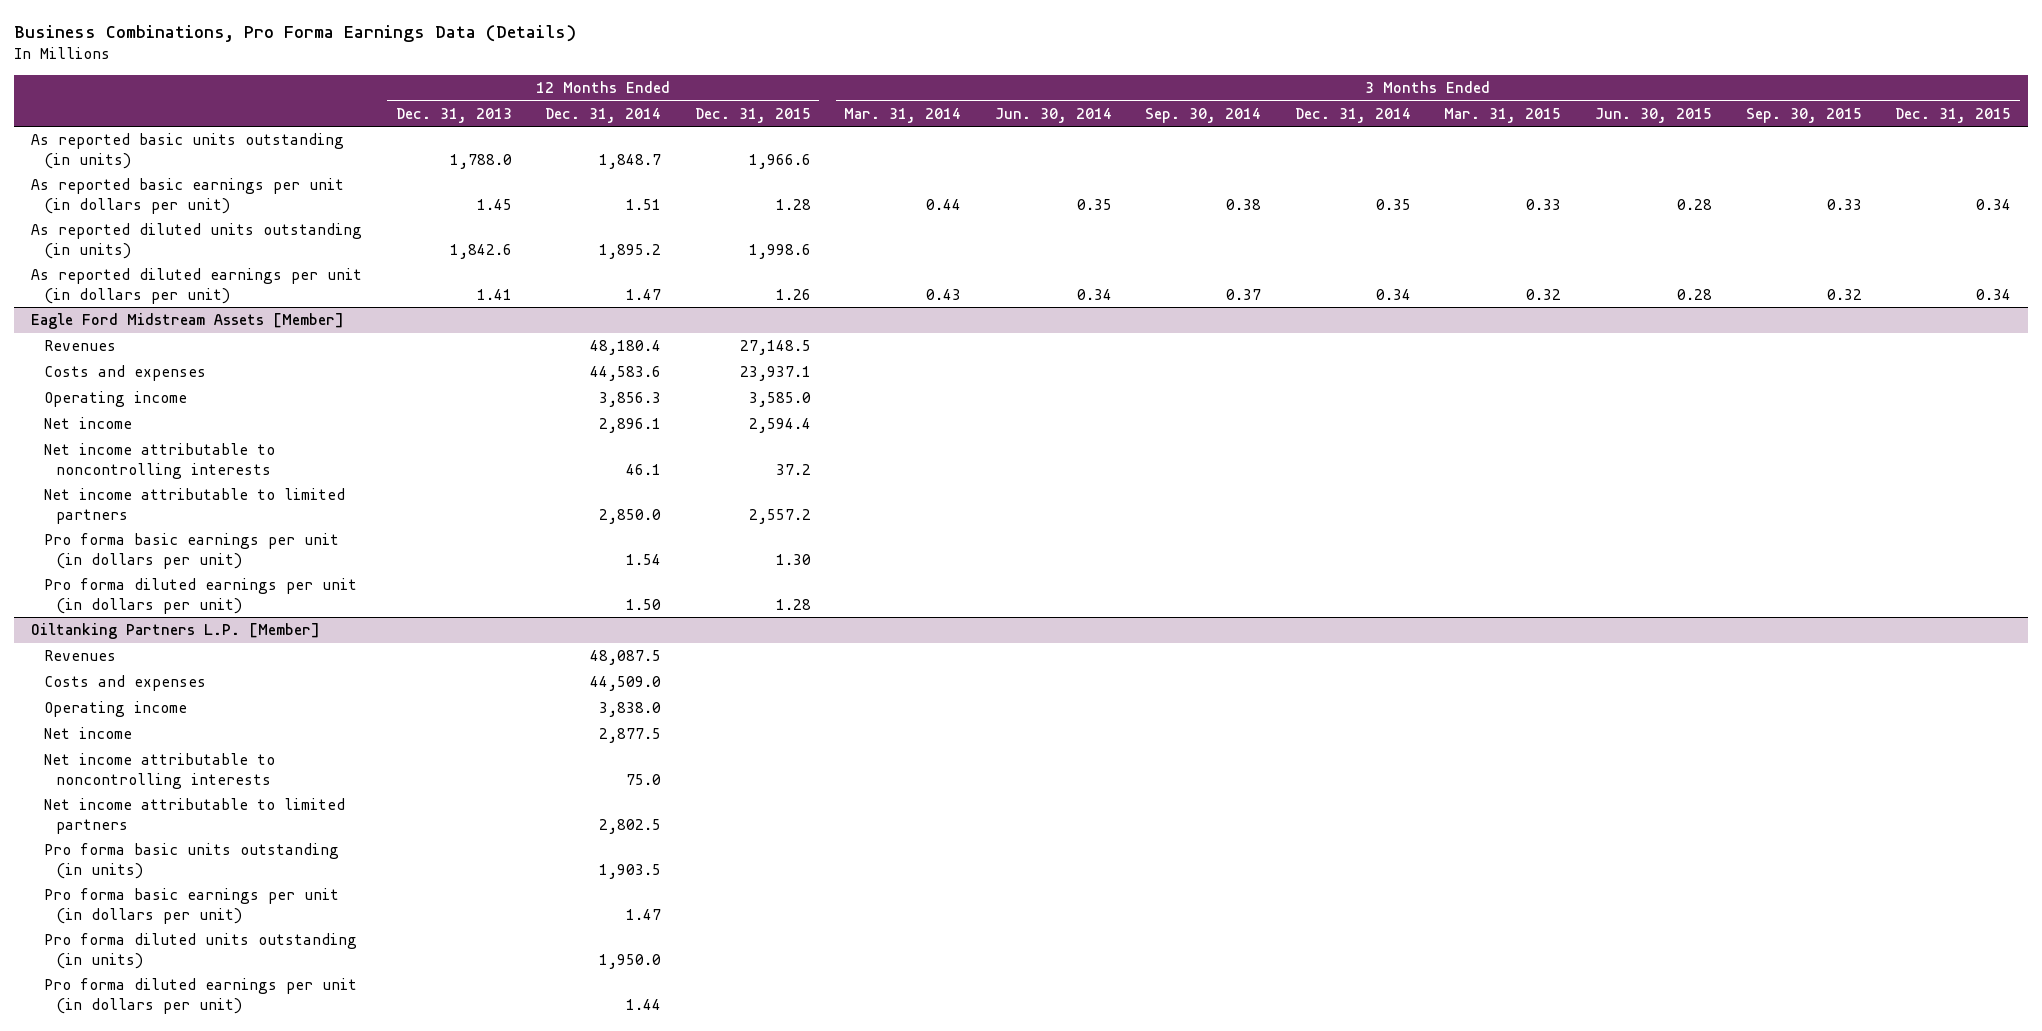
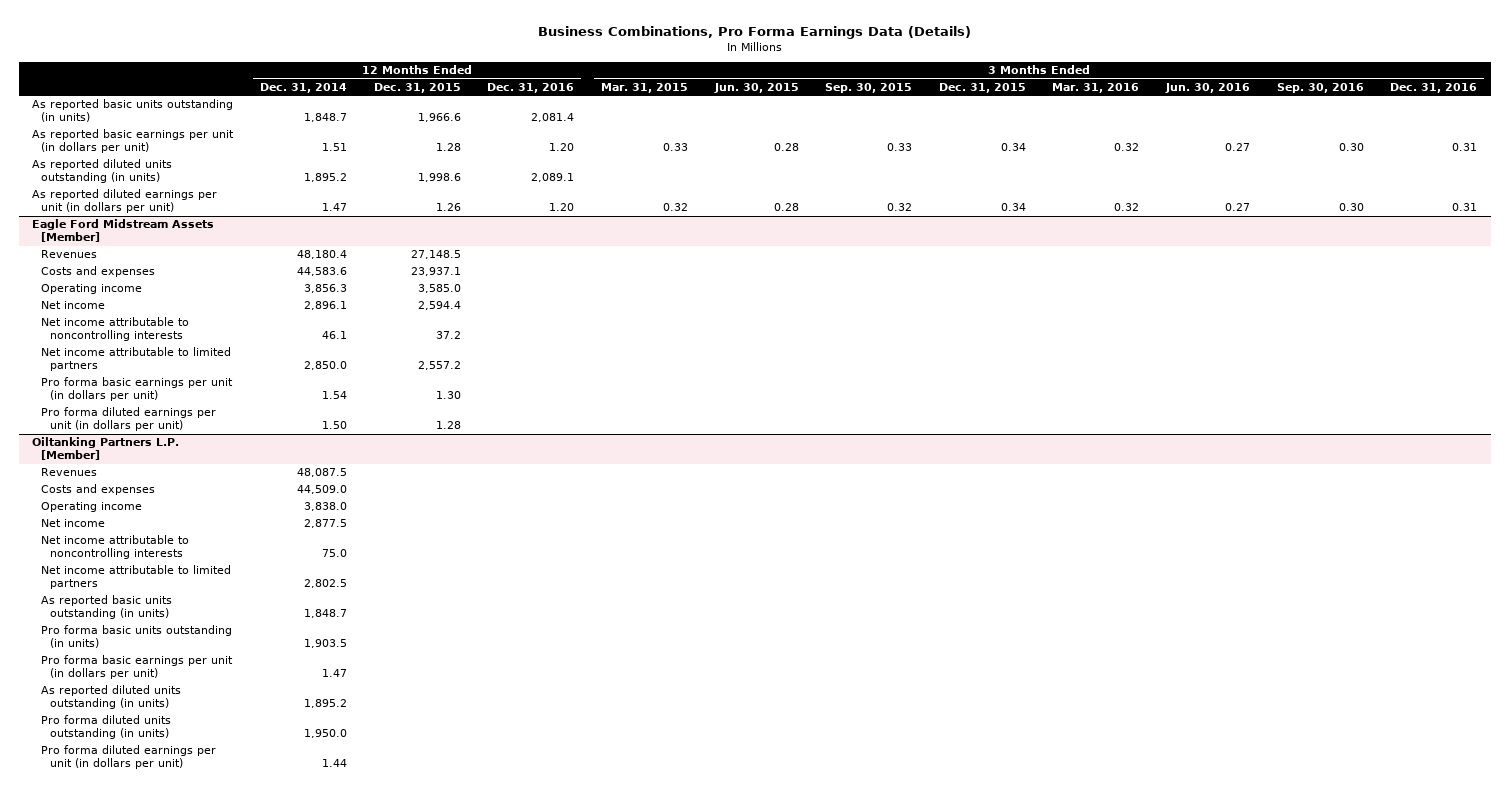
[395,107,512,123] Dec. 31, 2013 -> none
[844,107,962,123] Mar. 31, 2014 -> none
[994,107,1112,123] Jun. 30, 2014 -> none
[1145,107,1262,123] Sep. 30, 2014 -> none
[1294,107,1411,123] Dec. 31, 2014 -> none
none -> [487,83,575,94] Dec. 31, 2016
none -> [1052,83,1140,94] Mar. 31, 2016
none -> [1165,83,1251,94] Jun. 30, 2016
none -> [1276,83,1364,94] Sep. 30, 2016
none -> [1390,83,1478,94] Dec. 31, 2016
none -> [41,595,173,620] As reported basic units outstanding (in units)
none -> [41,685,182,710] As reported diluted units outstanding (in units)

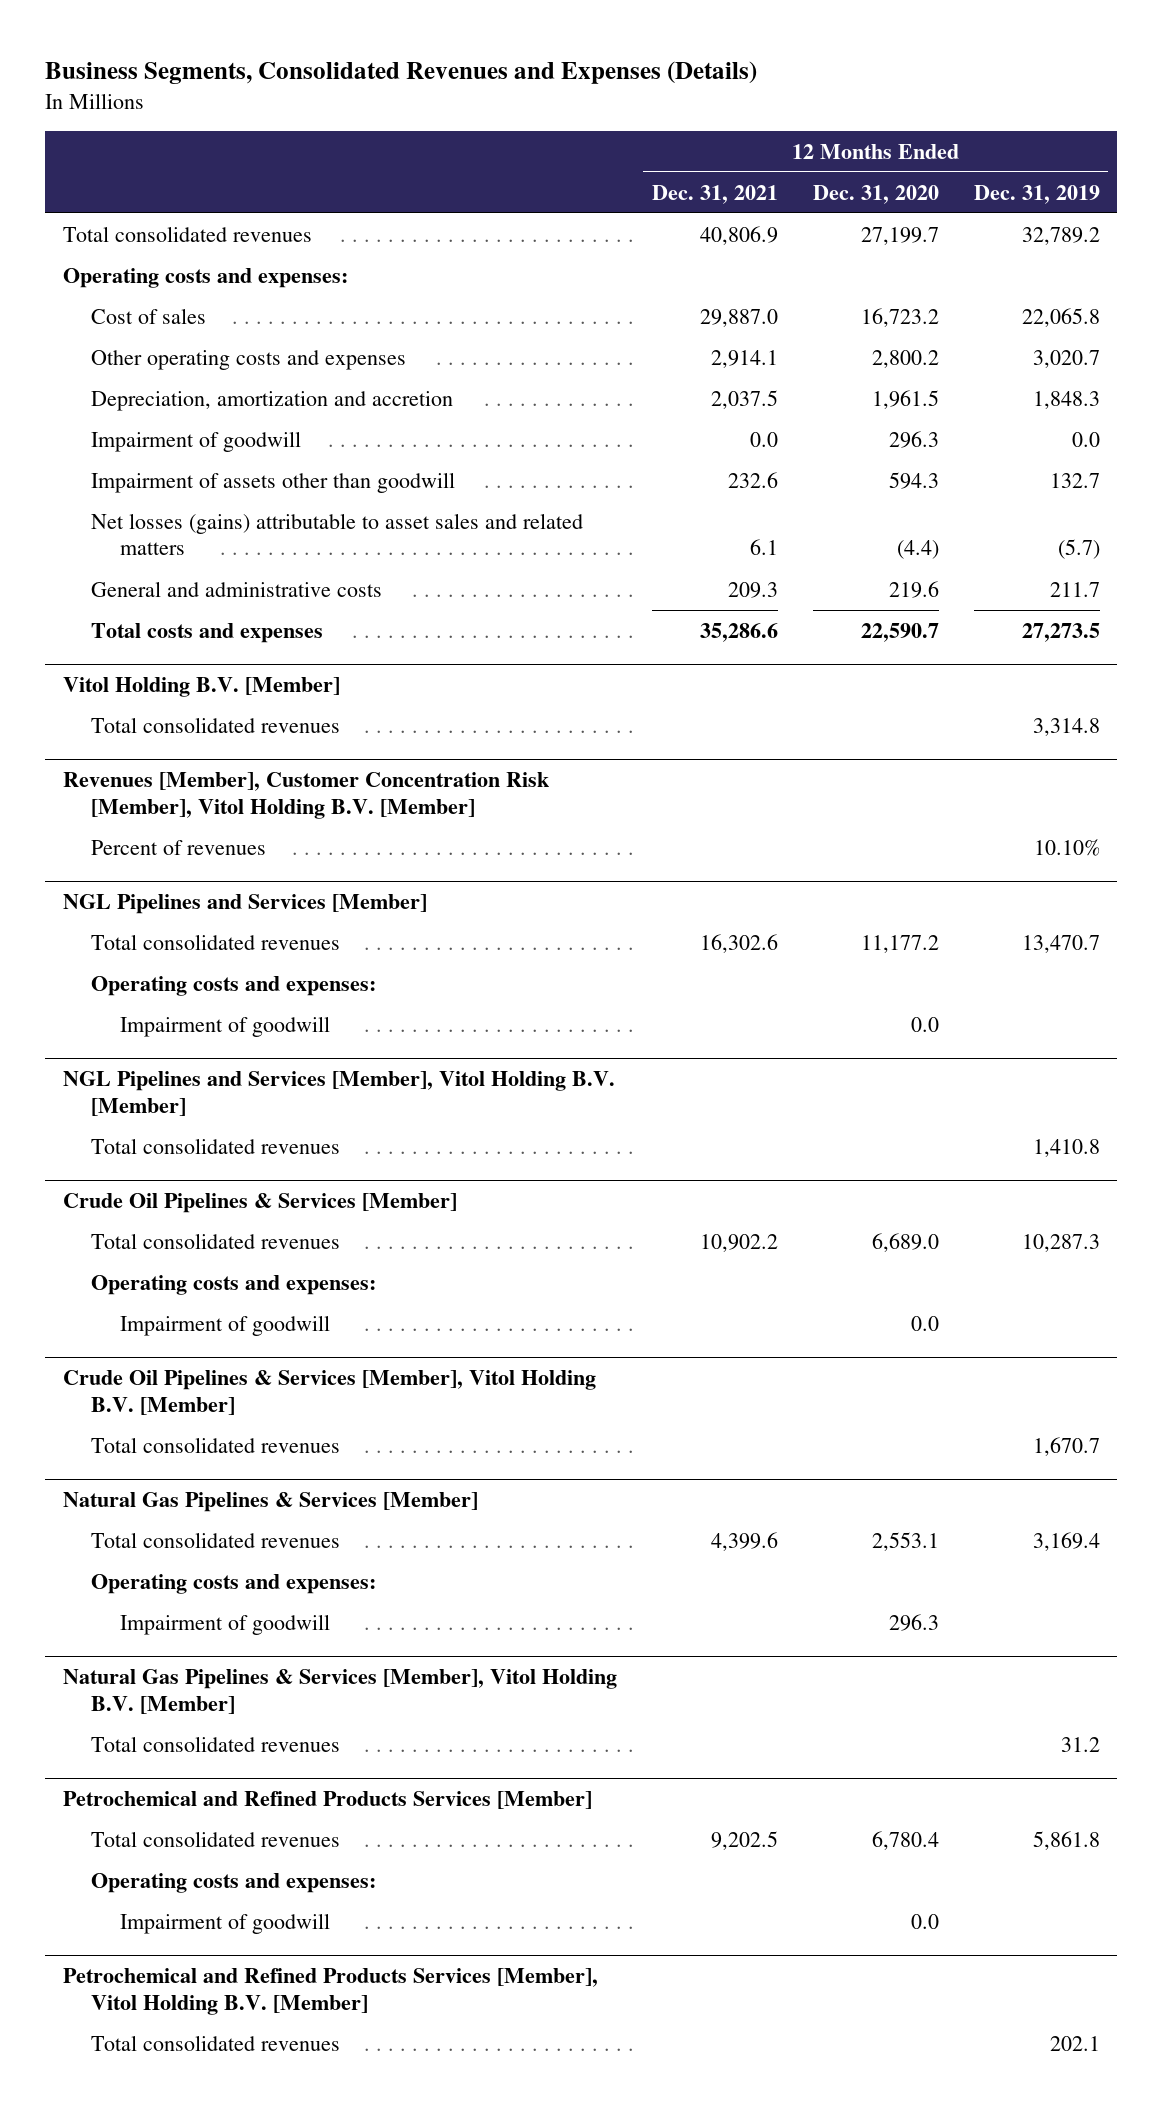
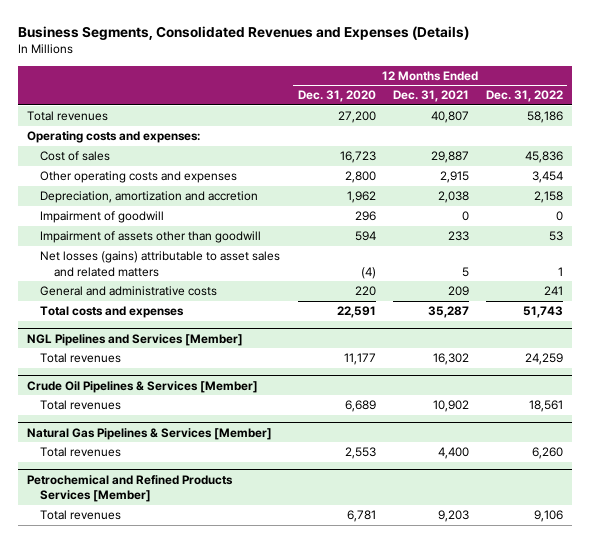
[973,184,1100,204] Dec. 31, 2019 -> none
none -> [486,90,564,103] Dec. 31, 2022
[62,225,312,242] Total consolidated revenues -> [26,111,108,122] Total revenues
[699,225,778,245] 40,806.9 -> [430,111,469,124] 40,807
[860,226,939,245] 27,199.7 -> [337,111,376,124] 27,200
[62,677,340,698] Vitol Holding B.V. [Member] -> none
[91,716,341,733] Total consolidated revenues -> none
[62,772,549,819] Revenues [Member], Customer Concentration Risk [Member], Vitol Holding B.V. [Member] -> none
[91,839,267,855] Percent of revenues -> none
[699,308,778,327] 29,887.0 -> [430,151,469,164] 29,887
[860,307,939,327] 16,723.2 -> [339,151,376,164] 16,723
[710,349,778,368] 2,914.1 -> [439,171,469,184] 2,915
[871,349,939,368] 2,800.2 -> [344,171,376,184] 2,800
[710,389,778,409] 2,037.5 -> [437,191,469,204] 2,038
[871,389,939,409] 1,961.5 -> [346,191,376,204] 1,962
[749,431,778,447] 0.0 -> [461,211,469,222] 0
[888,430,939,448] 296.3 -> [354,211,376,222] 296
[727,471,778,488] 232.6 -> [447,231,469,242] 233
[888,471,939,489] 594.3 -> [354,231,376,242] 594
[749,539,778,556] 6.1 -> [461,266,469,277] 5
[896,540,939,560] (4.4) -> [360,266,376,279] (4)
[727,581,778,598] 209.3 -> [447,286,469,297] 209
[888,580,939,598] 219.6 -> [354,286,376,297] 220
[699,622,778,642] 35,286.6 -> [427,306,469,319] 35,287
[860,622,939,642] 22,590.7 -> [336,306,376,319] 22,591
[91,975,377,996] Operating costs and expenses: -> none
[119,1015,330,1037] Impairment of goodwill -> none
[62,1071,615,1116] NGL Pipelines and Services [Member], Vitol Holding B.V. [Member] -> none
[91,1137,341,1154] Total consolidated revenues -> none
[91,933,341,950] Total consolidated revenues -> [40,353,122,364] Total revenues
[699,933,778,953] 16,302.6 -> [432,353,469,366] 16,302
[860,934,939,953] 11,177.2 -> [343,353,376,366] 11,177
[91,1274,377,1295] Operating costs and expenses: -> none
[119,1314,330,1336] Impairment of goodwill -> none
[62,1370,596,1415] Crude Oil Pipelines & Services [Member], Vitol Holding B.V. [Member] -> none
[91,1436,341,1453] Total consolidated revenues -> none
[91,1232,341,1249] Total consolidated revenues -> [40,400,122,411] Total revenues
[699,1233,778,1252] 10,902.2 -> [432,400,469,413] 10,902
[871,1232,939,1252] 6,689.0 -> [344,400,376,413] 6,689
[91,1573,377,1594] Operating costs and expenses: -> none
[119,1613,330,1635] Impairment of goodwill -> none
[62,1669,617,1714] Natural Gas Pipelines & Services [Member], Vitol Holding B.V. [Member] -> none
[91,1735,341,1752] Total consolidated revenues -> none
[91,1531,341,1548] Total consolidated revenues -> [40,447,122,458] Total revenues
[710,1531,778,1551] 4,399.6 -> [437,447,469,460] 4,400
[871,1531,939,1551] 2,553.1 -> [344,447,376,460] 2,553
[91,1872,377,1893] Operating costs and expenses: -> none
[119,1912,330,1934] Impairment of goodwill -> none
[62,1968,598,2015] Petrochemical and Refined Products Services [Member], Vitol Holding B.V. [Member] -> none
[91,2034,341,2051] Total consolidated revenues -> none
[91,1830,341,1847] Total consolidated revenues -> [40,510,122,521] Total revenues
[710,1830,778,1850] 9,202.5 -> [437,510,469,523] 9,203
[871,1830,939,1850] 6,780.4 -> [346,510,376,523] 6,781

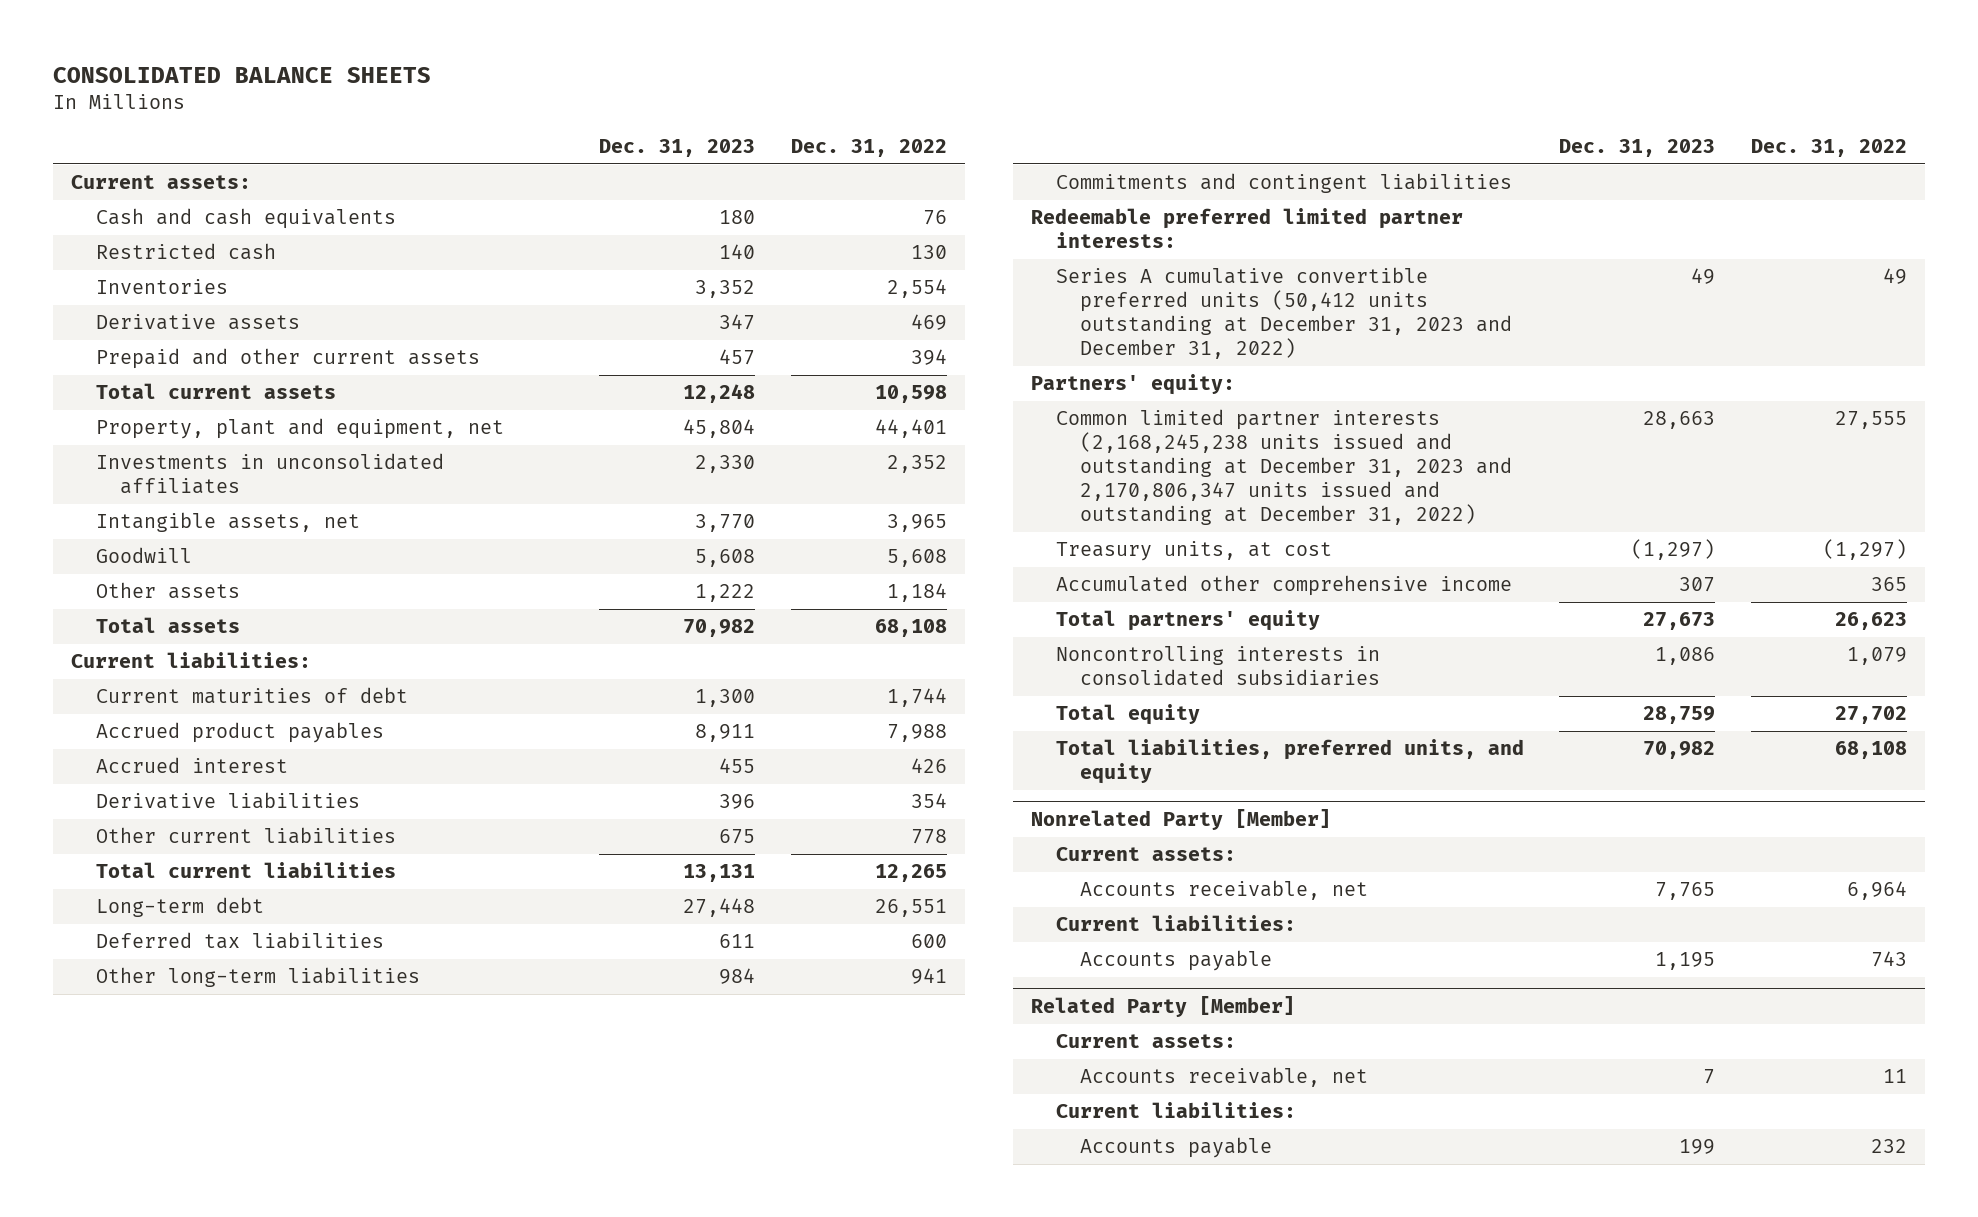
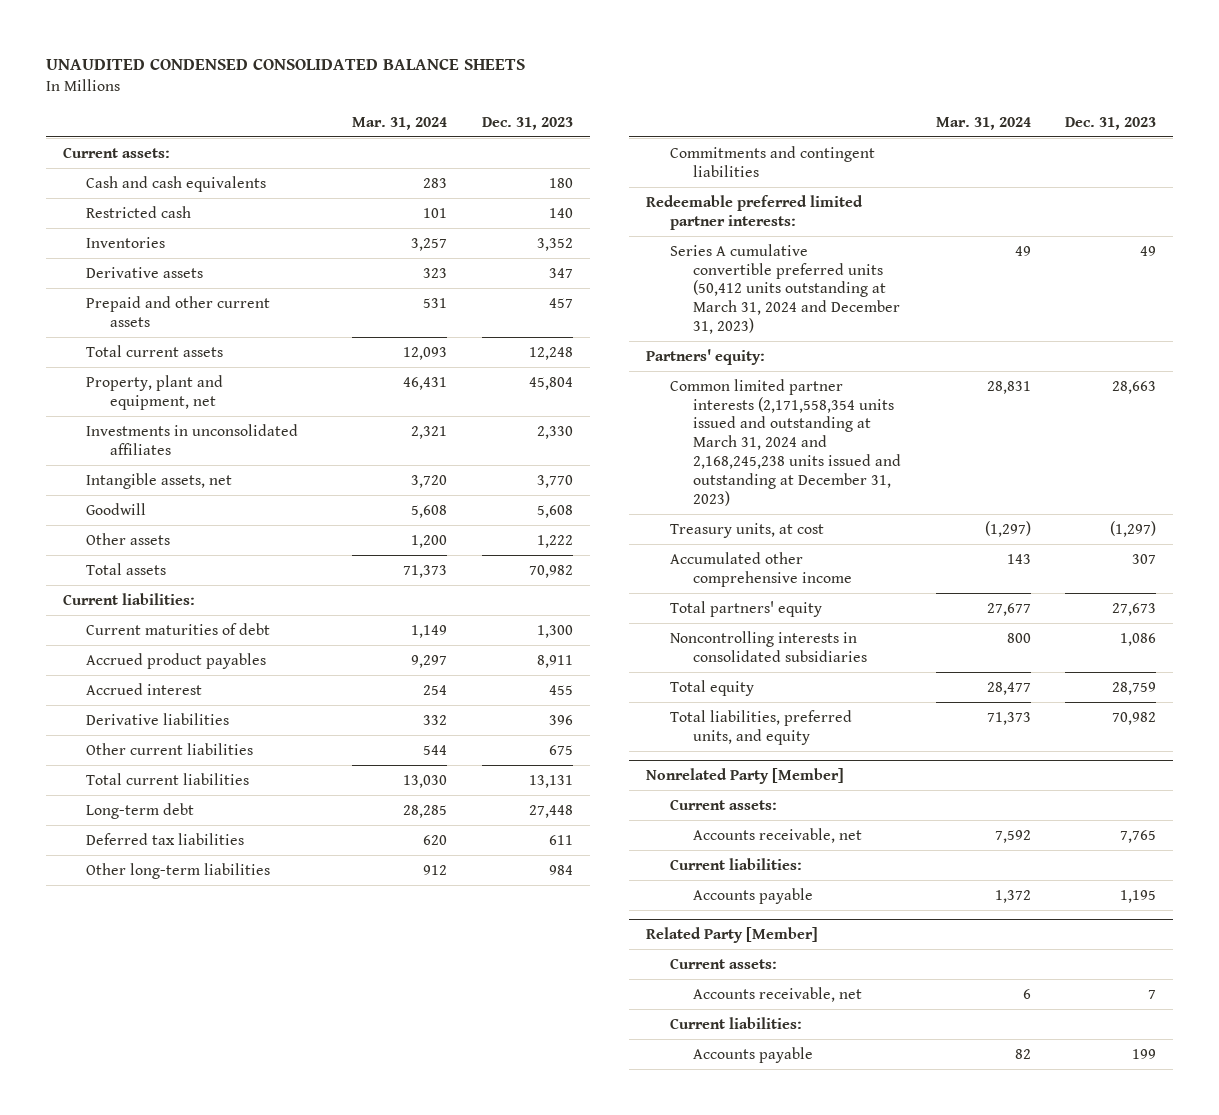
[53,67,432,84] CONSOLIDATED BALANCE SHEETS -> [45,59,525,71] UNAUDITED CONDENSED CONSOLIDATED BALANCE SHEETS
[791,138,948,157] Dec. 31, 2022 -> none
none -> [352,116,448,130] Mar. 31, 2024
[1055,267,1513,359] Series A cumulative convertible preferred units (50,412 units outstanding at December 31, 2023 and December 31, 2022) -> [669,243,901,335] Series A cumulative convertible preferred units (50,412 units outstanding at March 31, 2024 and December 31, 2023)
[1055,409,1513,525] Common limited partner interests (2,168,245,238 units issued and outstanding at December 31, 2023 and 2,170,806,347 units issued and outstanding at December 31, 2022) -> [669,378,902,506] Common limited partner interests (2,171,558,354 units issued and outstanding at March 31, 2024 and 2,168,245,238 units issued and outstanding at December 31, 2023)

